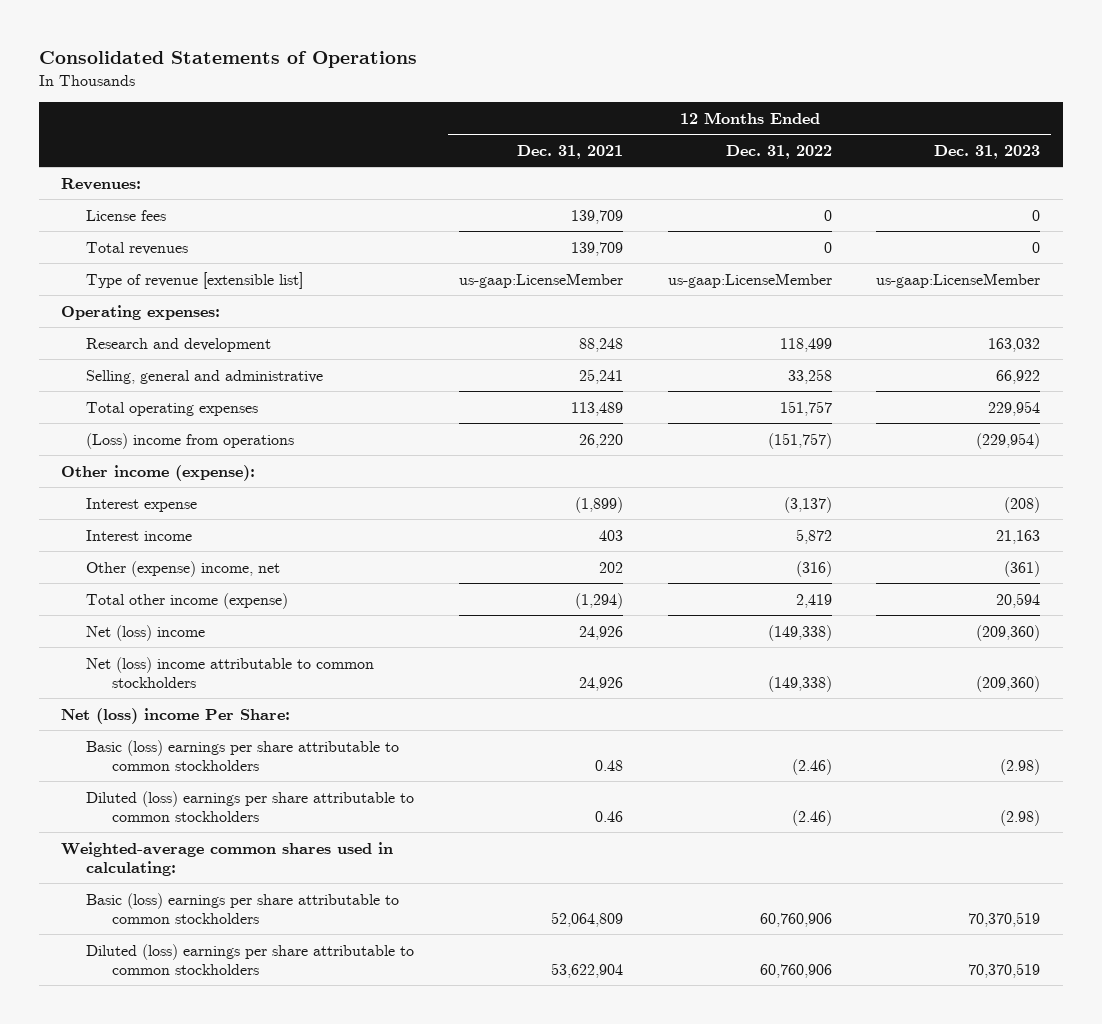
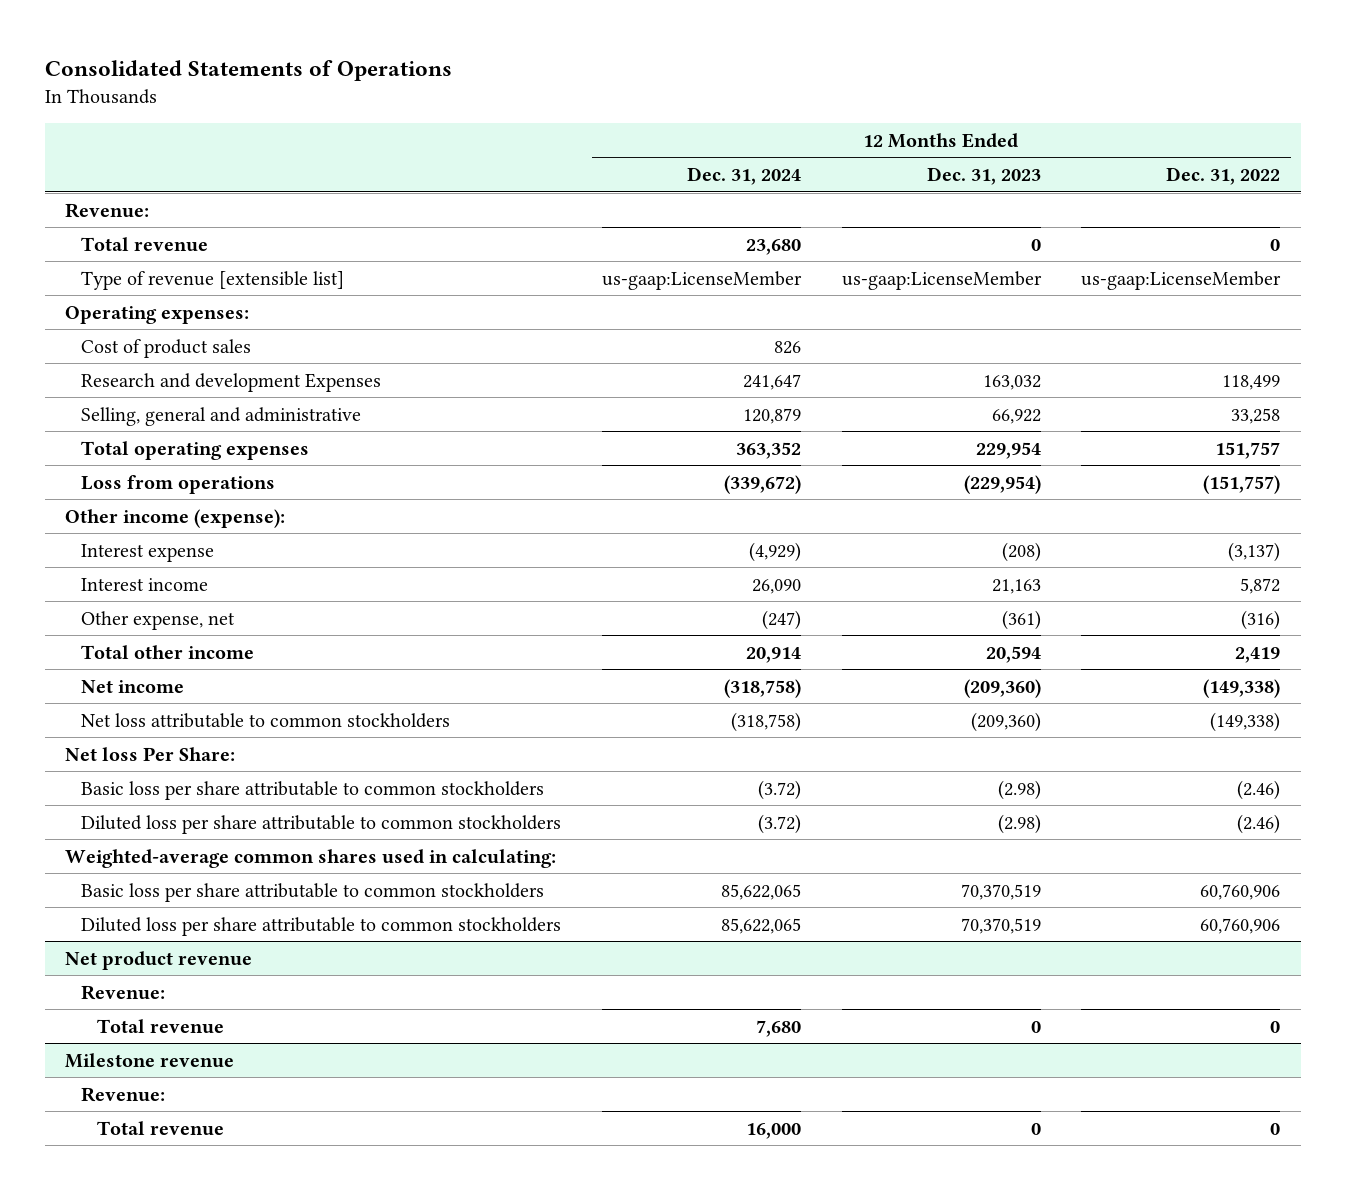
[517,144,624,159] Dec. 31, 2021 -> none
none -> [686,167,801,186] Dec. 31, 2024
[86,209,167,221] License fees -> none
[61,177,142,190] Revenues: -> [65,202,150,218] Revenue:
[86,241,189,255] Total revenues -> [81,236,209,252] Total revenue
none -> [81,338,252,358] Cost of product sales
[86,337,272,352] Research and development -> [81,372,382,392] Research and development Expenses
[86,432,295,449] (Loss) income from operations -> [81,474,276,494] Loss from operations
[86,560,281,577] Other (expense) income, net -> [81,610,236,630] Other expense, net
[86,592,289,609] Total other income (expense) -> [81,644,255,659] Total other income
[86,624,206,641] Net (loss) income -> [81,679,185,693] Net income
[86,656,375,688] Net (loss) income attributable to common stockholders -> [81,712,451,728] Net loss attributable to common stockholders
[61,707,291,724] Net (loss) income Per Share: -> [65,746,236,761] Net loss Per Share:
[86,739,400,771] Basic (loss) earnings per share attributable to common stockholders -> [81,780,545,800] Basic loss per share attributable to common stockholders
[86,790,415,822] Diluted (loss) earnings per share attributable to common stockholders -> [81,814,562,834] Diluted loss per share attributable to common stockholders
[86,892,400,924] Basic (loss) earnings per share attributable to common stockholders -> [81,882,545,902] Basic loss per share attributable to common stockholders
[86,943,415,975] Diluted (loss) earnings per share attributable to common stockholders -> [81,916,562,936] Diluted loss per share attributable to common stockholders
none -> [65,950,253,970] Net product revenue
none -> [81,984,166,1000] Revenue:
none -> [97,1018,225,1034] Total revenue
none -> [65,1052,235,1068] Milestone revenue
none -> [81,1086,166,1102] Revenue:
none -> [97,1120,225,1136] Total revenue

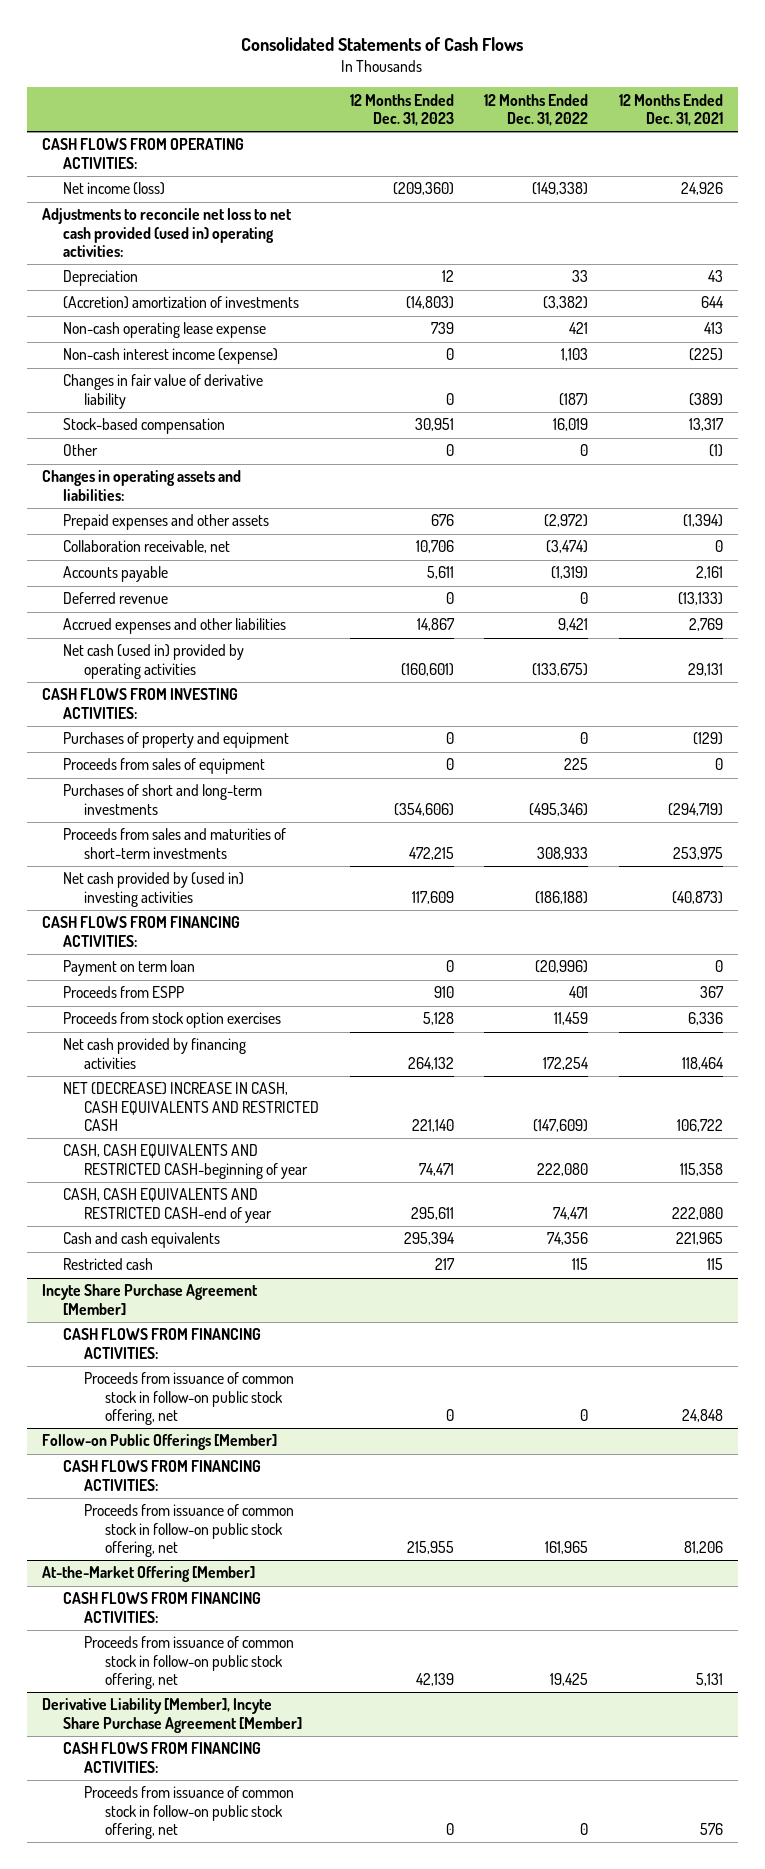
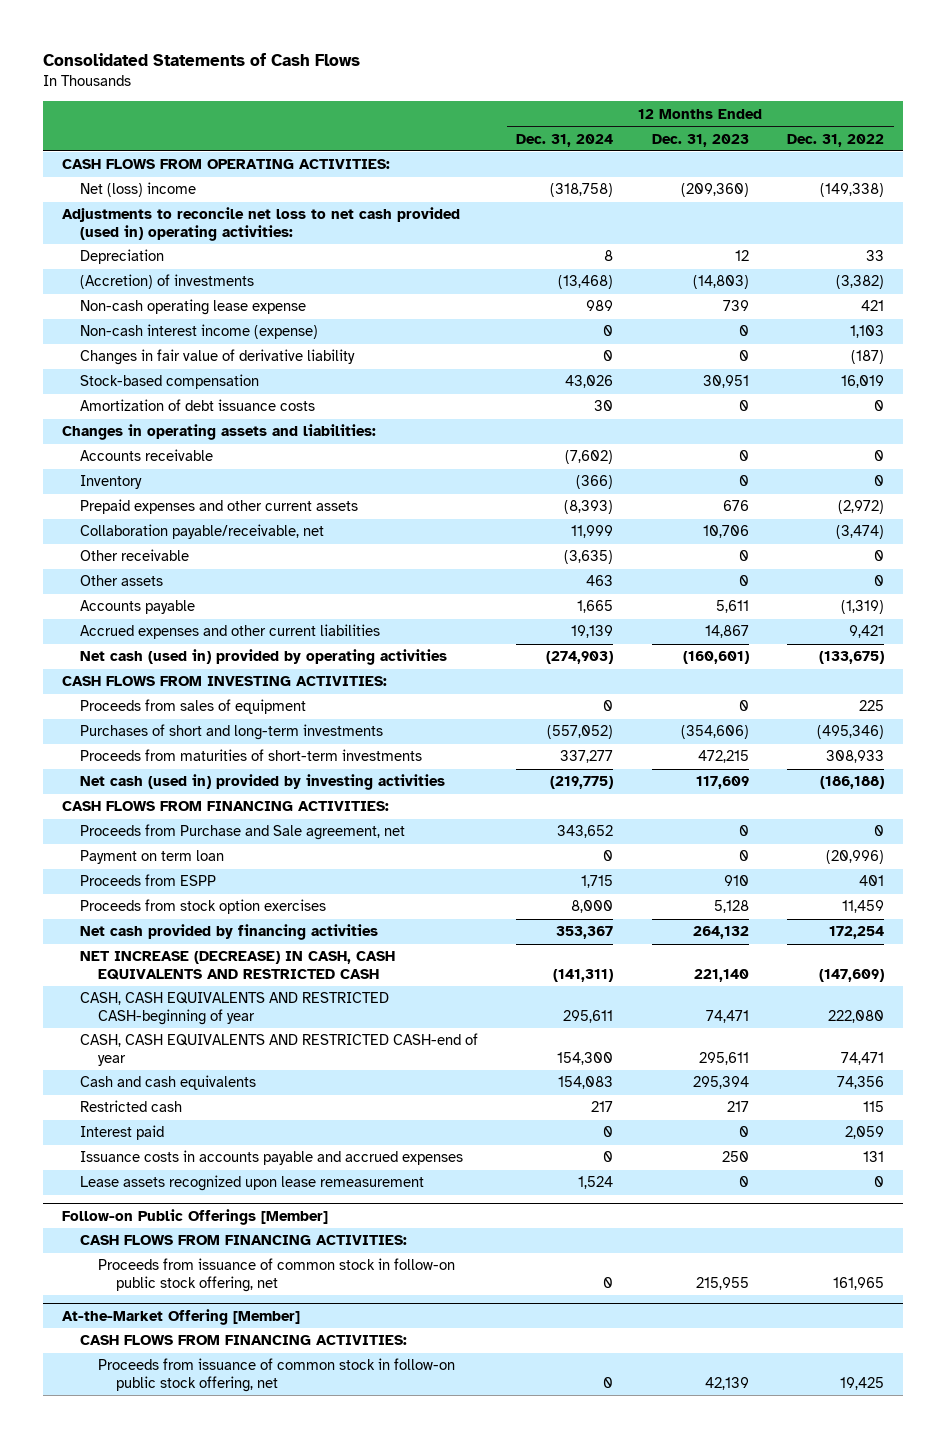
[618,93,723,127] 12 Months Ended Dec. 31, 2021 -> none
none -> [516,133,614,147] Dec. 31, 2024
[63,182,166,196] Net income (loss) -> [80,182,197,198] Net (loss) income
[63,296,300,310] (Accretion) amortization of investments -> [80,274,255,290] (Accretion) of investments
[63,444,99,457] Other -> none
none -> [80,399,316,412] Amortization of debt issuance costs
none -> [80,449,214,462] Accounts receivable
none -> [80,475,143,490] Inventory
[63,514,270,531] Prepaid expenses and other assets -> [80,499,359,515] Prepaid expenses and other current assets
[63,540,231,554] Collaboration receivable, net -> [80,524,325,540] Collaboration payable/receivable, net
none -> [80,549,190,562] Other receivable
none -> [80,575,164,587] Other assets
[63,592,169,605] Deferred revenue -> none
[63,618,287,635] Accrued expenses and other liabilities -> [80,624,381,640] Accrued expenses and other current liabilities
[63,732,290,749] Purchases of property and equipment -> none
[63,828,287,859] Proceeds from sales and maturities of short-term investments -> [80,749,423,762] Proceeds from maturities of short-term investments
[63,872,245,907] Net cash provided by (used in) investing activities -> [80,774,446,791] Net cash (used in) provided by investing activities
none -> [80,824,406,841] Proceeds from Purchase and Sale agreement, net
[63,1082,320,1132] NET (DECREASE) INCREASE IN CASH, CASH EQUIVALENTS AND RESTRICTED CASH -> [80,951,396,980] NET INCREASE (DECREASE) IN CASH, CASH EQUIVALENTS AND RESTRICTED CASH
[42,1284,259,1315] Incyte Share Purchase Agreement [Member] -> none
[63,1328,262,1359] CASH FLOWS FROM FINANCING ACTIVITIES: -> none
[84,1372,295,1426] Proceeds from issuance of common stock in follow-on public stock offering, net -> none
none -> [80,1125,165,1141] Interest paid
none -> [80,1150,464,1166] Issuance costs in accounts payable and accrued expenses
none -> [80,1175,425,1192] Lease assets recognized upon lease remeasurement
[42,1698,303,1733] Derivative Liability [Member], Incyte Share Purchase Agreement [Member] -> none
[63,1742,262,1773] CASH FLOWS FROM FINANCING ACTIVITIES: -> none
[84,1786,295,1840] Proceeds from issuance of common stock in follow-on public stock offering, net -> none

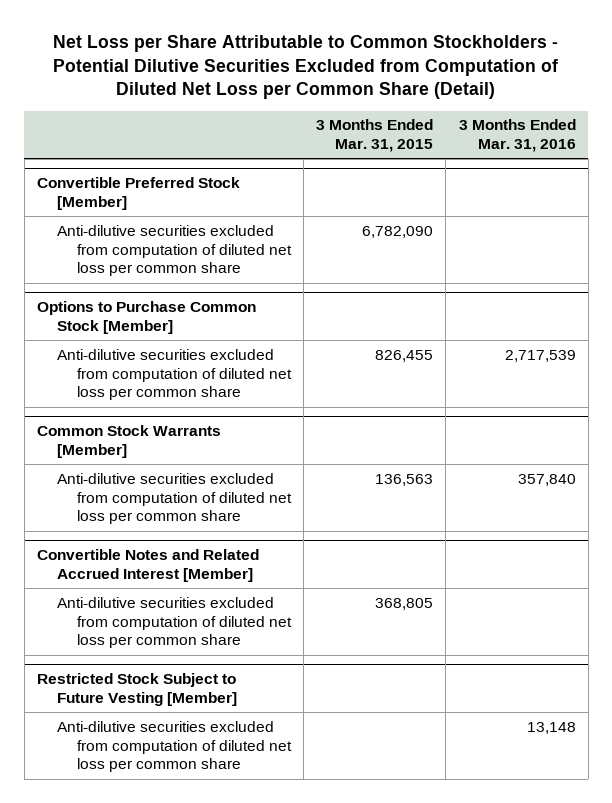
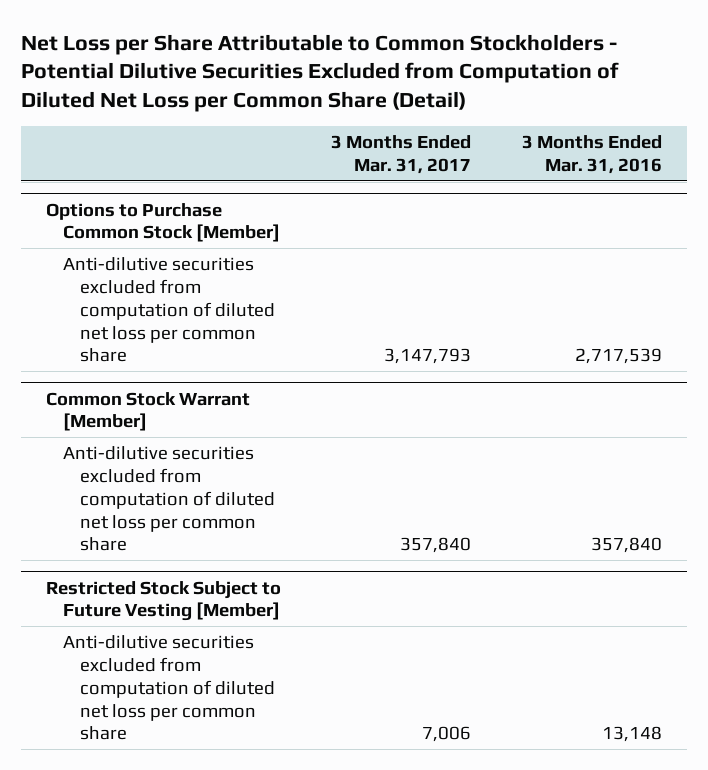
[316,119,434,153] 3 Months Ended Mar. 31, 2015 -> none
none -> [331,135,472,174] 3 Months Ended Mar. 31, 2017
[36,177,240,210] Convertible Preferred Stock [Member] -> none
[56,224,292,277] Anti-dilutive securities excluded from computation of diluted net loss per common share -> none
[36,425,221,458] Common Stock Warrants [Member] -> [45,391,250,432] Common Stock Warrant [Member]
[36,549,259,582] Convertible Notes and Related Accrued Interest [Member] -> none
[56,596,292,649] Anti-dilutive securities excluded from computation of diluted net loss per common share -> none

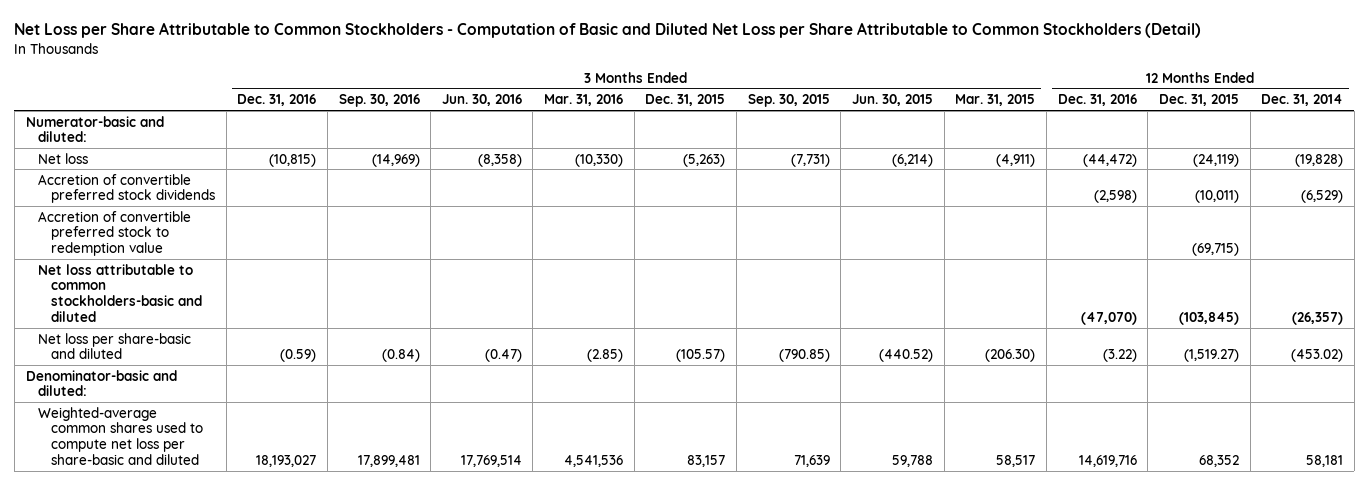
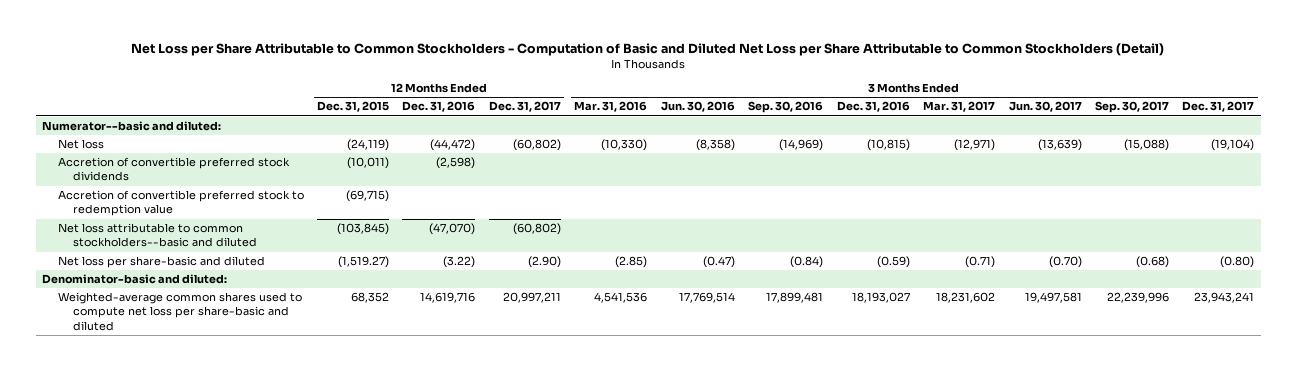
[645,94,726,107] Dec. 31, 2015 -> none
[747,94,830,108] Sep. 30, 2015 -> none
[852,94,934,107] Jun. 30, 2015 -> none
[955,94,1036,107] Mar. 31, 2015 -> none
[1261,94,1344,107] Dec. 31, 2014 -> none
none -> [488,101,561,113] Dec. 31, 2017
none -> [923,101,996,113] Mar. 31, 2017
none -> [1008,101,1082,113] Jun. 30, 2017
none -> [1094,101,1169,114] Sep. 30, 2017
none -> [1182,101,1255,113] Dec. 31, 2017
[25,115,164,143] Numerator-basic and diluted: -> [42,121,222,132] Numerator--basic and diluted:
[38,263,202,323] Net loss attributable to common stockholders-basic and diluted -> [57,223,257,248] Net loss attributable to common stockholders--basic and diluted

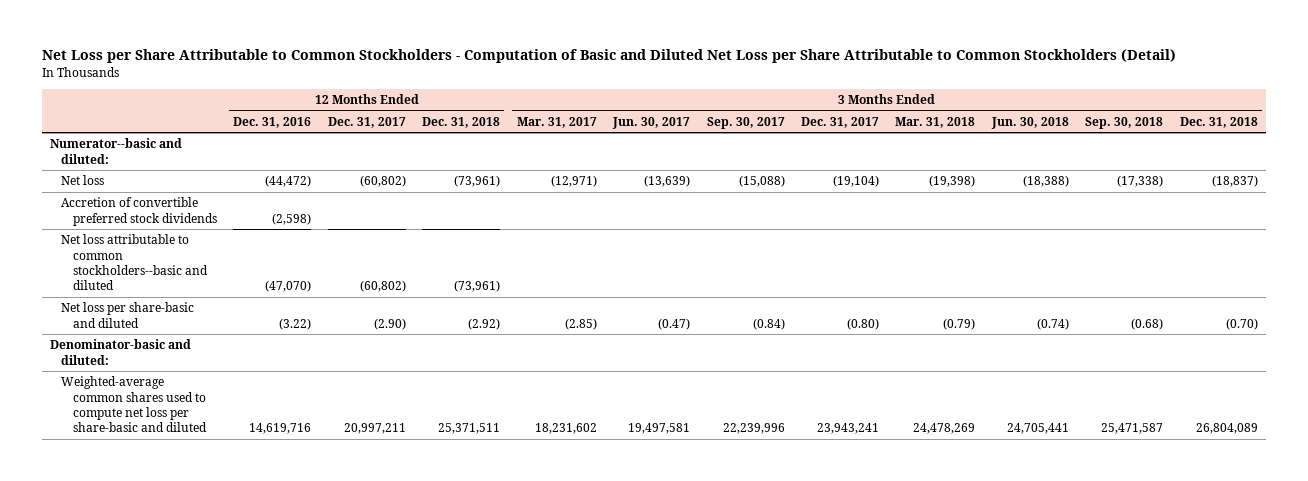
[316,101,389,113] Dec. 31, 2015 -> none
[574,101,648,113] Mar. 31, 2016 -> none
[660,101,735,113] Jun. 30, 2016 -> none
[748,101,824,114] Sep. 30, 2016 -> none
[836,101,910,113] Dec. 31, 2016 -> none
none -> [422,116,501,128] Dec. 31, 2018
none -> [895,116,976,128] Mar. 31, 2018
none -> [990,116,1069,129] Jun. 30, 2018
none -> [1085,116,1164,129] Sep. 30, 2018
none -> [1179,116,1258,128] Dec. 31, 2018
[57,190,304,217] Accretion of convertible preferred stock to redemption value -> none
[965,256,996,269] (0.71) -> [564,317,597,330] (2.85)
[1048,256,1082,269] (0.70) -> [658,317,691,330] (0.47)
[1135,256,1169,269] (0.68) -> [752,317,785,330] (0.84)

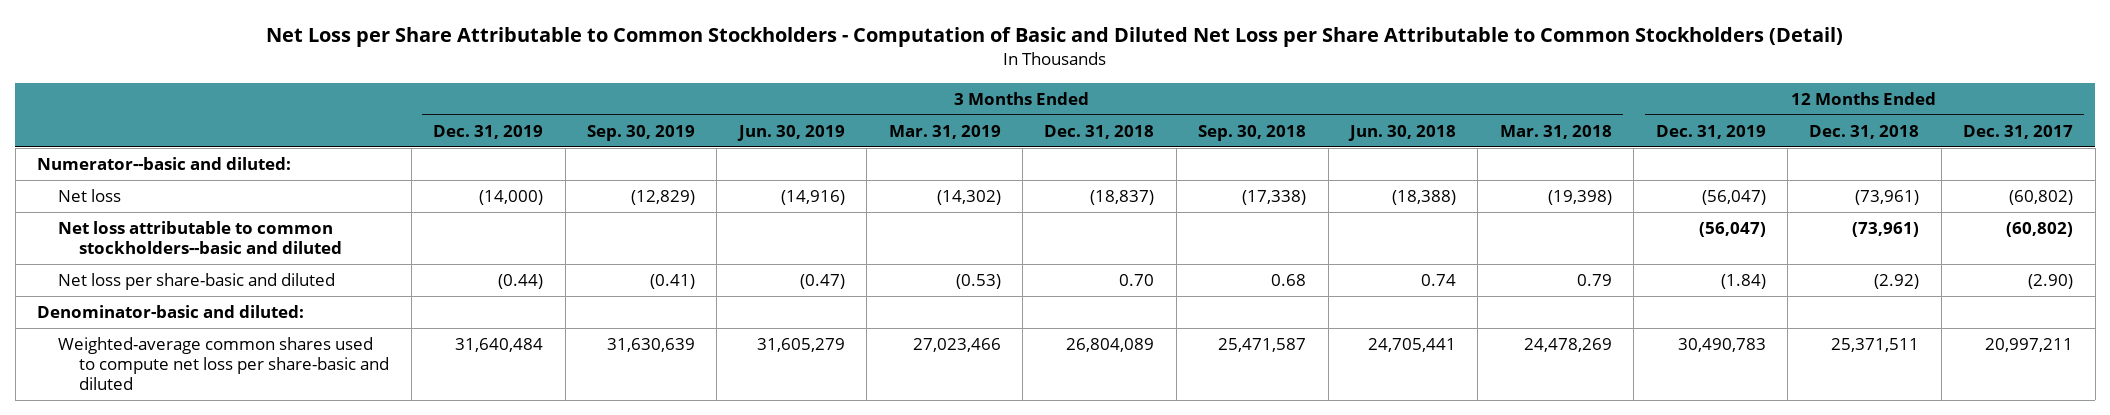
[233,116,312,128] Dec. 31, 2016 -> none
[516,116,597,128] Mar. 31, 2017 -> none
[612,116,691,129] Jun. 30, 2017 -> none
[706,116,785,129] Sep. 30, 2017 -> none
[800,116,879,128] Dec. 31, 2017 -> none
none -> [433,124,544,139] Dec. 31, 2019
none -> [586,124,695,141] Sep. 30, 2019
none -> [736,124,845,141] Jun. 30, 2019
none -> [888,124,1001,139] Mar. 31, 2019
none -> [1655,124,1766,139] Dec. 31, 2019
[61,197,217,226] Accretion of convertible preferred stock dividends -> none
[943,317,976,330] (0.79) -> [1576,274,1612,287] 0.79
[1036,317,1069,330] (0.74) -> [1420,274,1456,287] 0.74
[1131,317,1164,330] (0.68) -> [1271,274,1307,287] 0.68
[1225,317,1258,330] (0.70) -> [1119,274,1155,287] 0.70

